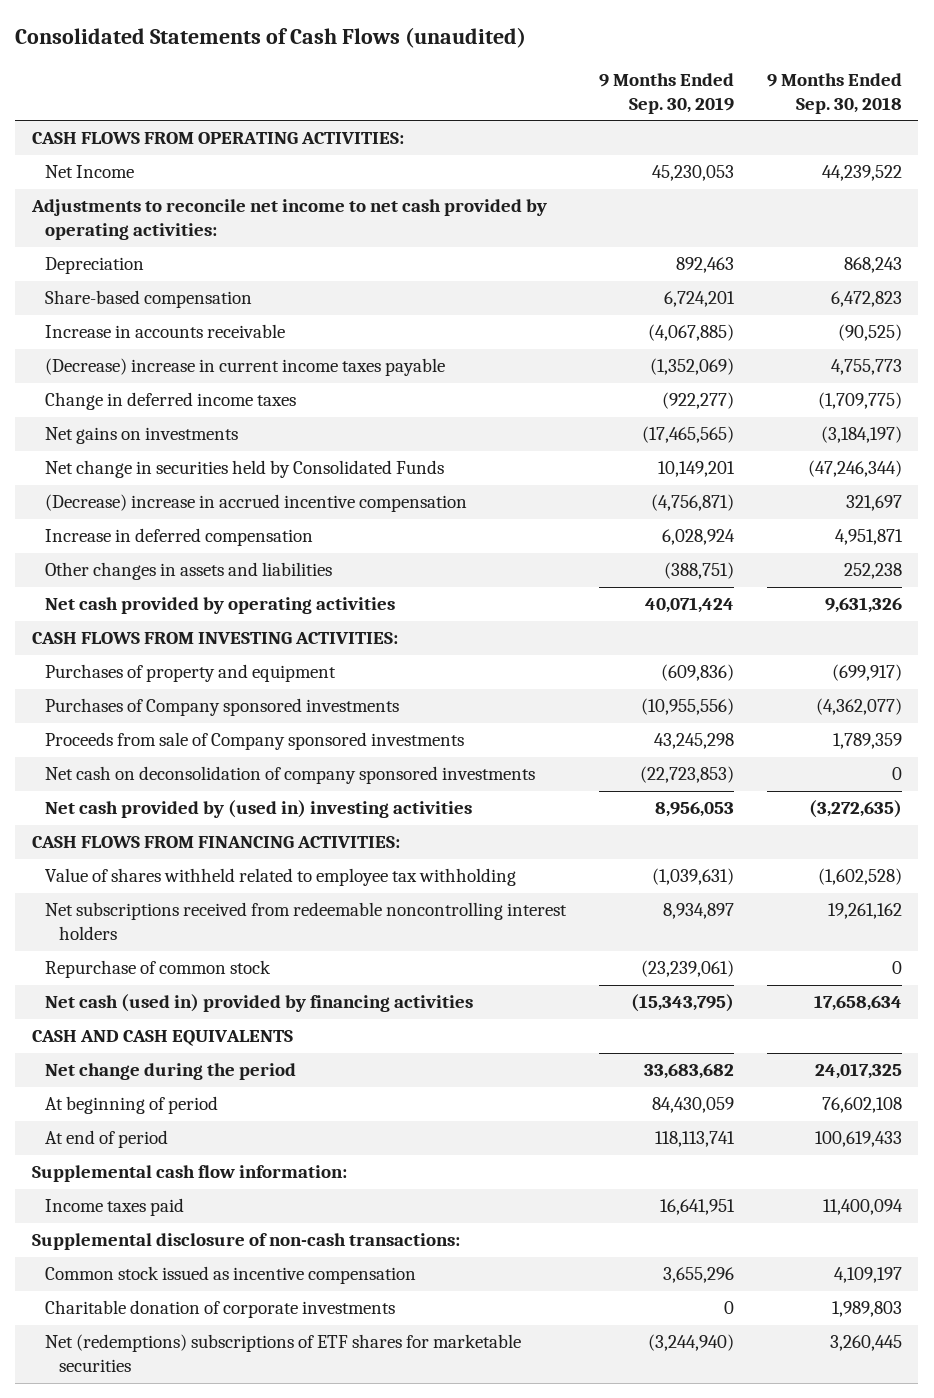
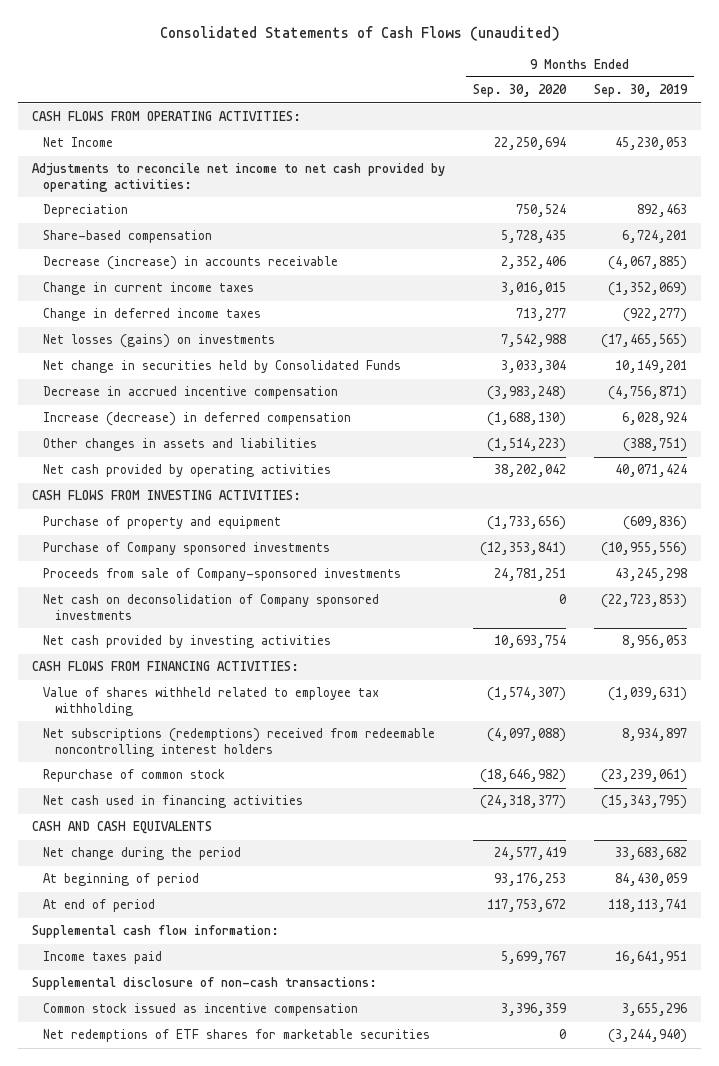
[766,72,902,114] 9 Months Ended Sep. 30, 2018 -> none
none -> [473,84,568,98] Sep. 30, 2020
[45,324,286,339] Increase in accounts receivable -> [43,256,339,271] Decrease (increase) in accounts receivable
[45,358,446,377] (Decrease) increase in current income taxes payable -> [43,282,255,296] Change in current income taxes
[45,427,239,445] Net gains on investments -> [43,334,276,349] Net losses (gains) on investments
[45,494,468,513] (Decrease) increase in accrued incentive compensation -> [43,386,339,400] Decrease in accrued incentive compensation
[45,528,314,547] Increase in deferred compensation -> [43,412,352,427] Increase (decrease) in deferred compensation
[45,664,337,683] Purchases of property and equipment -> [43,516,282,530] Purchase of property and equipment
[45,698,400,717] Purchases of Company sponsored investments -> [43,542,331,556] Purchase of Company sponsored investments
[45,732,465,751] Proceeds from sale of Company sponsored investments -> [43,568,402,582] Proceeds from sale of Company-sponsored investments
[45,766,536,785] Net cash on deconsolidation of company sponsored investments -> [43,594,380,620] Net cash on deconsolidation of Company sponsored investments
[45,800,473,819] Net cash provided by (used in) investing activities -> [43,635,332,649] Net cash provided by investing activities
[45,902,568,941] Net subscriptions received from redeemable noncontrolling interest holders -> [43,728,436,757] Net subscriptions (redemptions) received from redeemable noncontrolling interest holders
[45,994,474,1013] Net cash (used in) provided by financing activities -> [43,795,304,809] Net cash used in financing activities
[45,1300,396,1319] Charitable donation of corporate investments -> none
[45,1334,522,1373] Net (redemptions) subscriptions of ETF shares for marketable securities -> [43,1029,431,1043] Net redemptions of ETF shares for marketable securities

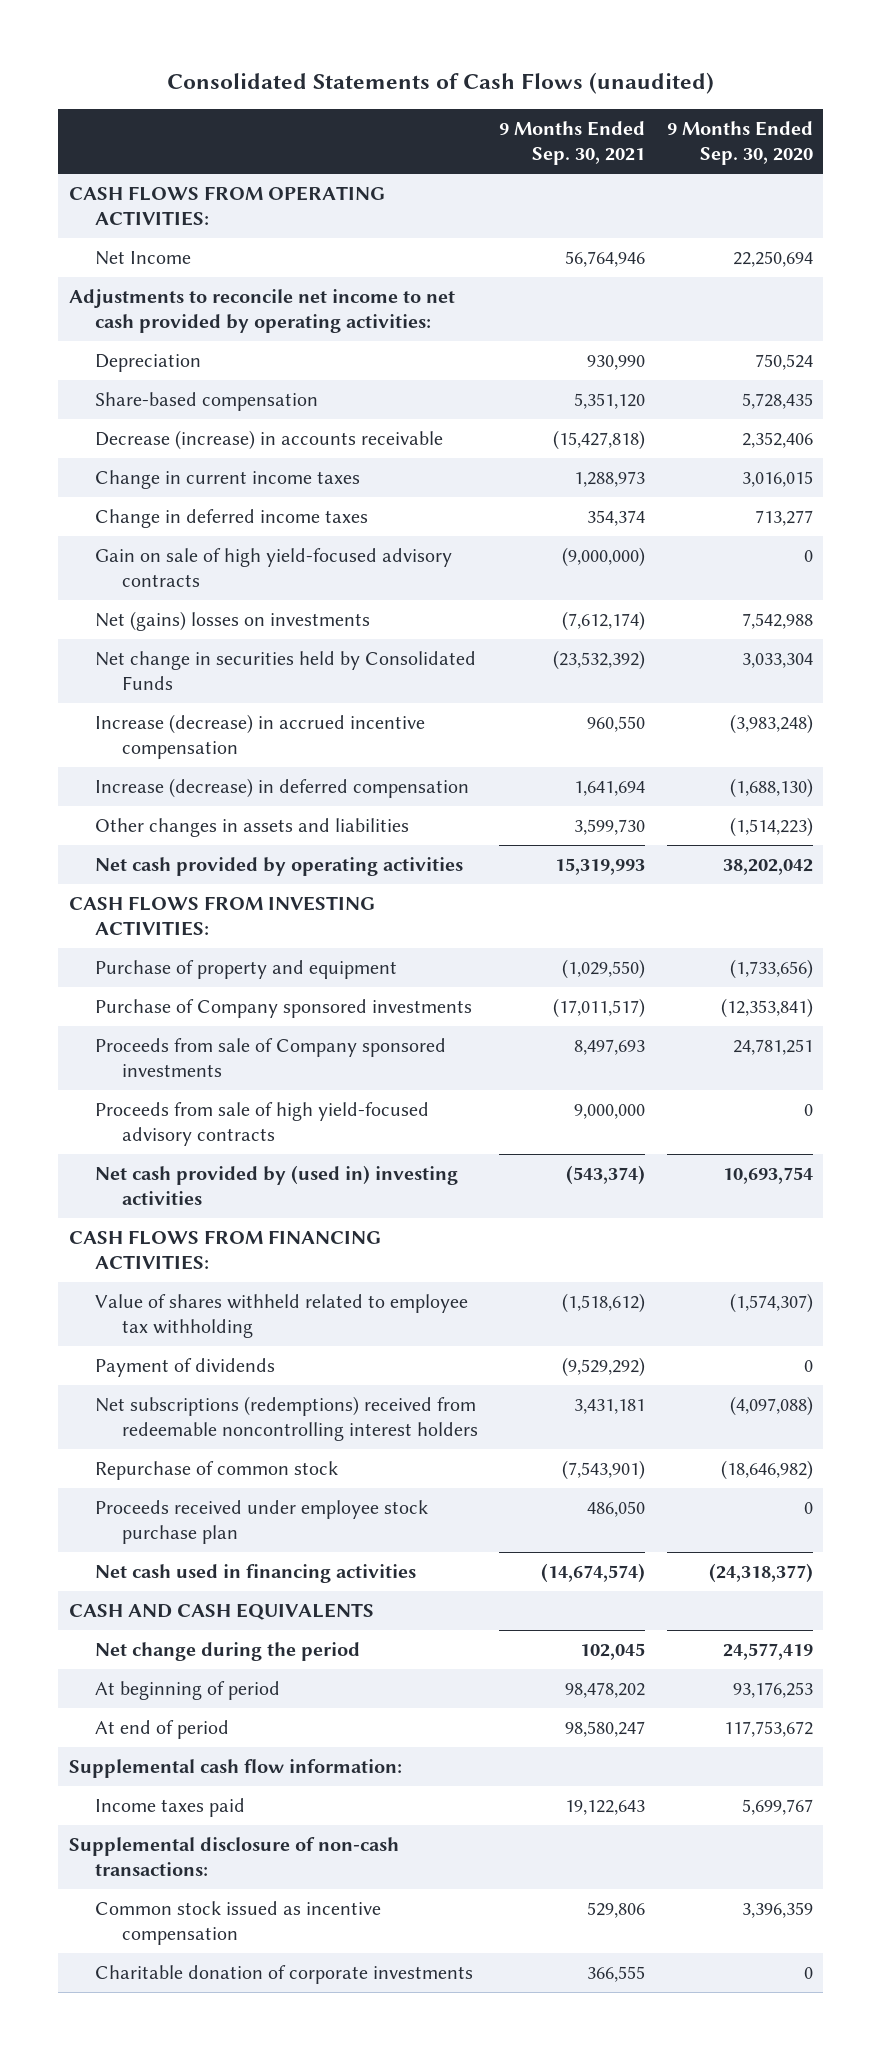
[594,84,689,98] Sep. 30, 2019 -> none
none -> [499,121,646,166] 9 Months Ended Sep. 30, 2021
none -> [95,547,453,587] Gain on sale of high yield-focused advisory contracts
[43,334,276,349] Net losses (gains) on investments -> [95,610,371,631] Net (gains) losses on investments
[43,386,339,400] Decrease in accrued incentive compensation -> [95,713,426,759] Increase (decrease) in accrued incentive compensation
[43,594,380,620] Net cash on deconsolidation of Company sponsored investments -> none
[43,568,402,582] Proceeds from sale of Company-sponsored investments -> [95,1037,447,1077] Proceeds from sale of Company sponsored investments
none -> [95,1101,430,1146] Proceeds from sale of high yield-focused advisory contracts
[43,635,332,649] Net cash provided by investing activities -> [95,1164,459,1205] Net cash provided by (used in) investing activities
none -> [95,1357,276,1377] Payment of dividends
none -> [95,1499,429,1544] Proceeds received under employee stock purchase plan
[43,1029,431,1043] Net redemptions of ETF shares for marketable securities -> none
none -> [95,1964,474,1984] Charitable donation of corporate investments

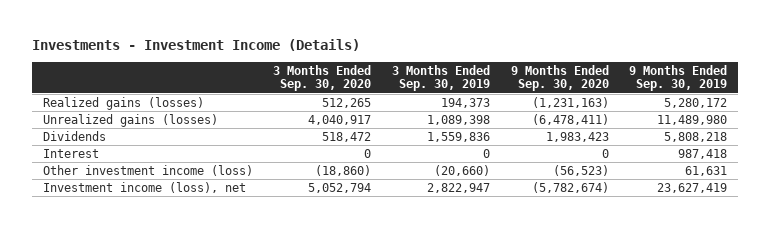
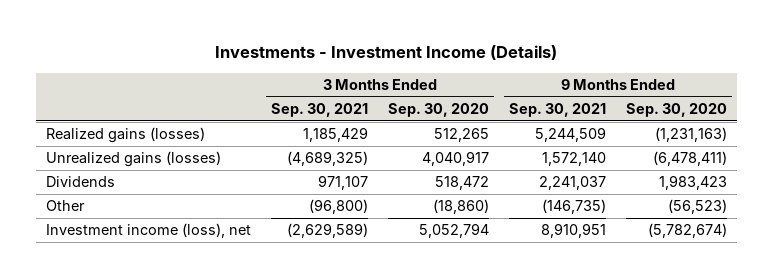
[392,64,491,92] 3 Months Ended Sep. 30, 2019 -> none
[629,64,728,92] 9 Months Ended Sep. 30, 2019 -> none
none -> [270,103,368,118] Sep. 30, 2021
none -> [508,103,606,118] Sep. 30, 2021
[42,148,99,158] Interest -> none
[42,164,253,176] Other investment income (loss) -> [45,200,85,212] Other

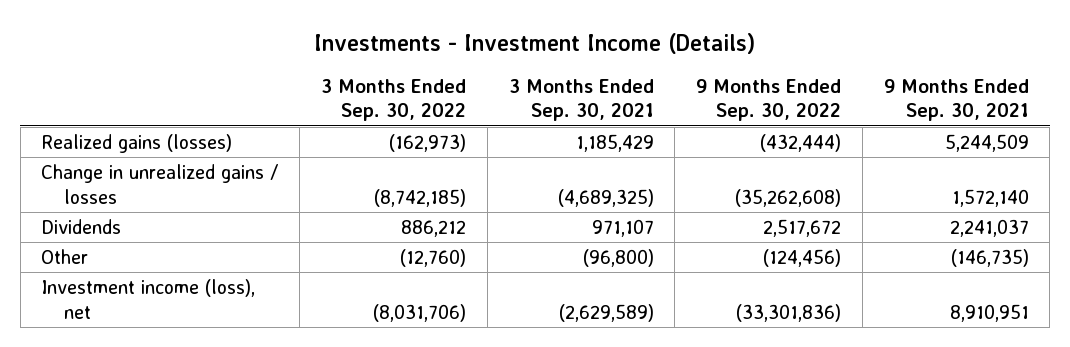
[387,103,489,118] Sep. 30, 2020 -> none
[625,103,727,118] Sep. 30, 2020 -> none
none -> [320,78,466,122] 3 Months Ended Sep. 30, 2022
none -> [696,78,842,122] 9 Months Ended Sep. 30, 2022
[45,151,221,168] Unrealized gains (losses) -> [41,163,279,204] Change in unrealized gains / losses

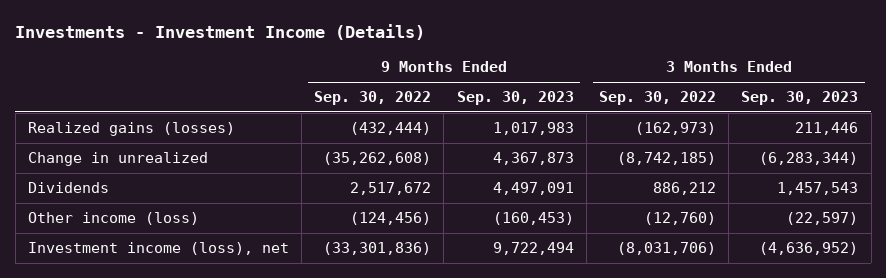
[508,78,654,122] 3 Months Ended Sep. 30, 2021 -> none
[883,78,1029,122] 9 Months Ended Sep. 30, 2021 -> none
none -> [456,91,574,106] Sep. 30, 2023
none -> [741,91,859,106] Sep. 30, 2023
[41,163,279,204] Change in unrealized gains / losses -> [27,152,208,167] Change in unrealized
[41,248,89,264] Other -> [27,212,199,226] Other income (loss)

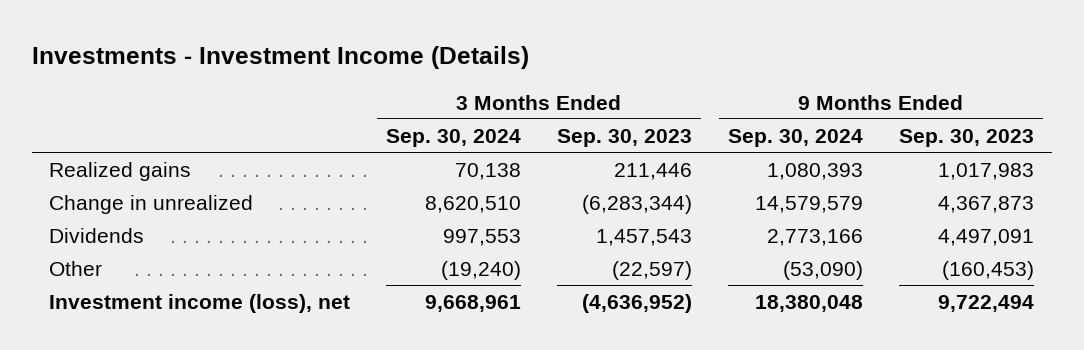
[314,91,432,106] Sep. 30, 2022 -> none
[599,91,717,106] Sep. 30, 2022 -> none
none -> [386,128,522,147] Sep. 30, 2024
none -> [728,128,864,147] Sep. 30, 2024
[27,122,235,137] Realized gains (losses) -> [49,161,192,181] Realized gains
[27,212,199,226] Other income (loss) -> [49,260,103,276] Other

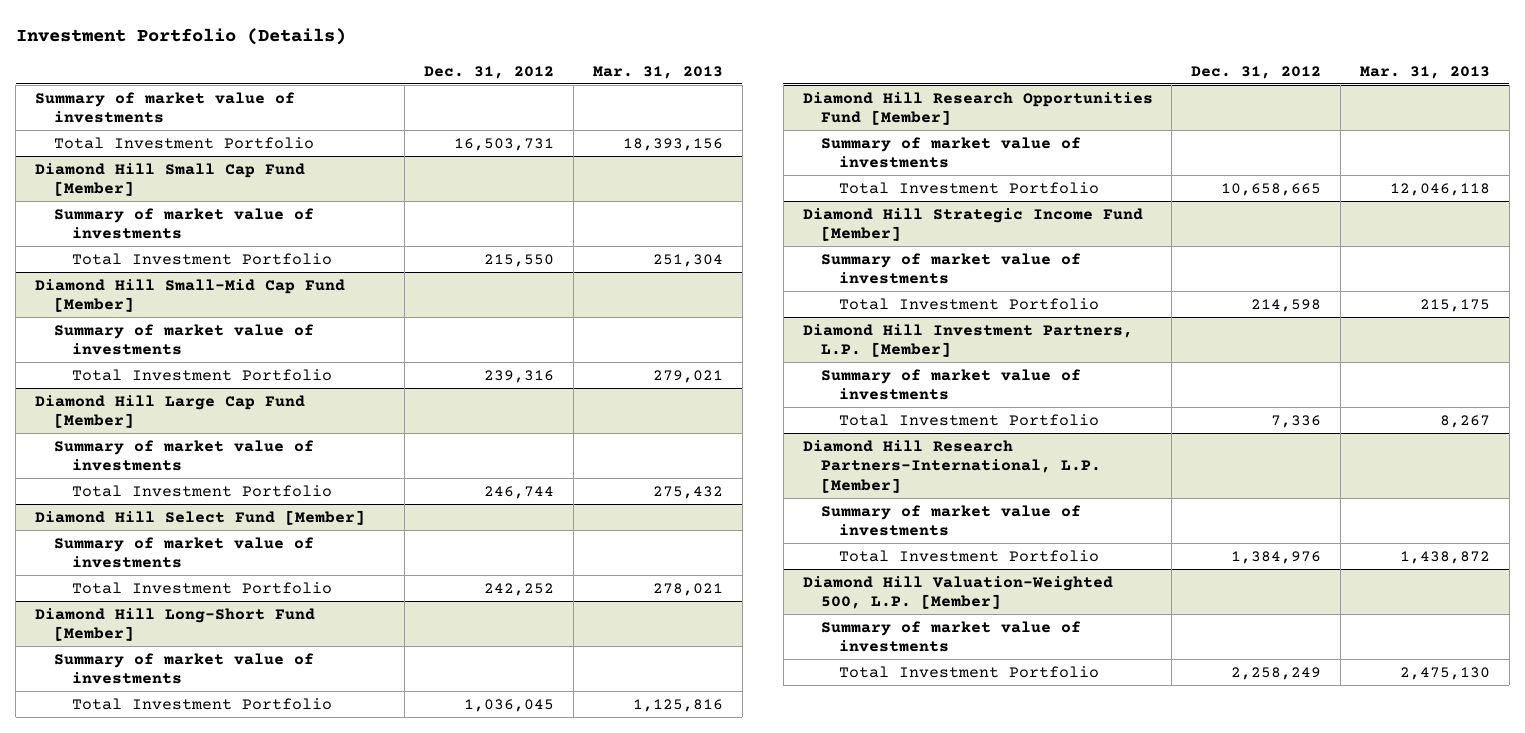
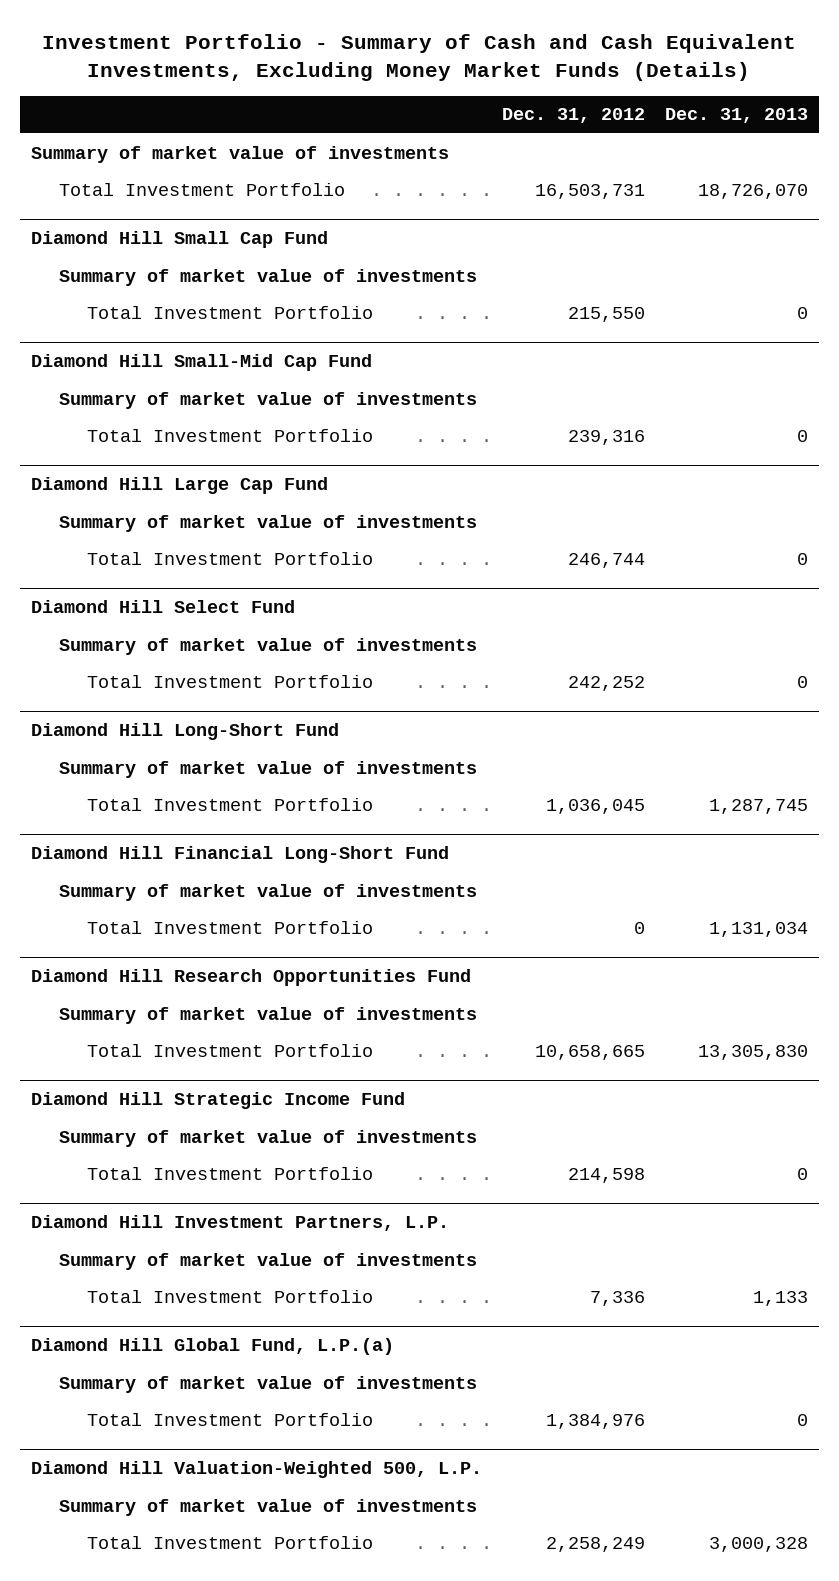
[15,28,346,46] Investment Portfolio (Details) -> [42,33,797,82] Investment Portfolio - Summary of Cash and Cash Equivalent Investments, Excluding Money Market Funds (Details)
[592,65,723,79] Mar. 31, 2013 -> none
none -> [665,108,809,124] Dec. 31, 2013
[35,162,306,197] Diamond Hill Small Cap Fund [Member] -> [30,231,328,249] Diamond Hill Small Cap Fund
[35,278,346,313] Diamond Hill Small-Mid Cap Fund [Member] -> [30,354,372,372] Diamond Hill Small-Mid Cap Fund
[35,394,306,429] Diamond Hill Large Cap Fund [Member] -> [30,477,328,495] Diamond Hill Large Cap Fund
[35,509,366,525] Diamond Hill Select Fund [Member] -> [30,600,295,614] Diamond Hill Select Fund
[35,607,316,642] Diamond Hill Long-Short Fund [Member] -> [30,723,339,741] Diamond Hill Long-Short Fund
[802,91,1153,126] Diamond Hill Research Opportunities Fund [Member] -> none
none -> [30,846,449,864] Diamond Hill Financial Long-Short Fund
none -> [87,920,374,934] Total Investment Portfolio
none -> [30,969,471,987] Diamond Hill Research Opportunities Fund
none -> [58,1006,477,1024] Summary of market value of investments
[802,207,1143,242] Diamond Hill Strategic Income Fund [Member] -> [30,1092,405,1110] Diamond Hill Strategic Income Fund
[802,323,1133,358] Diamond Hill Investment Partners, L.P. [Member] -> [30,1215,449,1232] Diamond Hill Investment Partners, L.P.
[802,439,1101,493] Diamond Hill Research Partners-International, L.P. [Member] -> none
none -> [30,1338,394,1356] Diamond Hill Global Fund, L.P.(a)
[802,575,1113,610] Diamond Hill Valuation-Weighted 500, L.P. [Member] -> [30,1461,482,1479] Diamond Hill Valuation-Weighted 500, L.P.

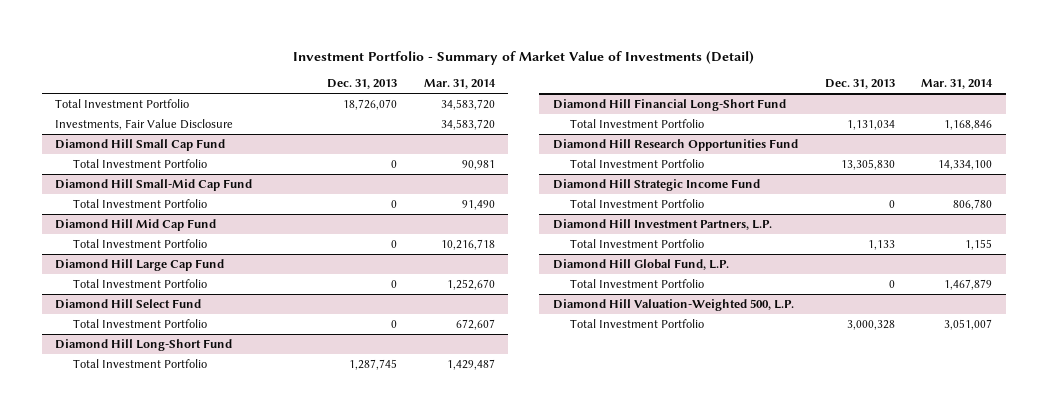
[42,33,797,82] Investment Portfolio - Summary of Cash and Cash Equivalent Investments, Excluding Money Market Funds (Details) -> [292,50,754,65] Investment Portfolio - Summary of Market Value of Investments (Detail)
[501,108,645,124] Dec. 31, 2012 -> none
none -> [423,79,496,90] Mar. 31, 2014
[30,145,449,163] Summary of market value of investments -> none
none -> [55,119,234,131] Investments, Fair Value Disclosure
[58,268,477,286] Summary of market value of investments -> none
[58,391,477,409] Summary of market value of investments -> none
none -> [55,219,217,232] Diamond Hill Mid Cap Fund
none -> [72,239,207,249] Total Investment Portfolio
[58,514,477,532] Summary of market value of investments -> none
[58,637,477,655] Summary of market value of investments -> none
[58,760,477,778] Summary of market value of investments -> none
[58,883,477,901] Summary of market value of investments -> none
[58,1006,477,1024] Summary of market value of investments -> none
[58,1129,477,1147] Summary of market value of investments -> none
[58,1252,477,1270] Summary of market value of investments -> none
[58,1375,477,1393] Summary of market value of investments -> none
[30,1338,394,1356] Diamond Hill Global Fund, L.P.(a) -> [552,259,729,271] Diamond Hill Global Fund, L.P.
[58,1498,477,1516] Summary of market value of investments -> none

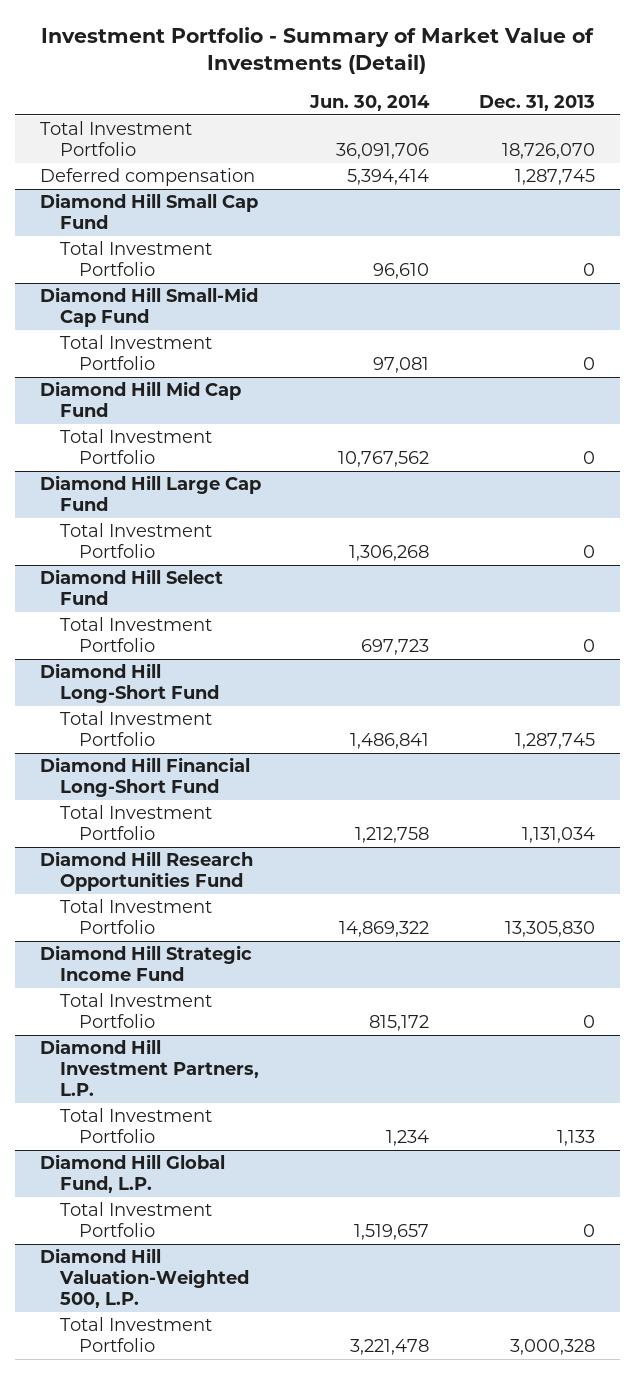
[423,79,496,90] Mar. 31, 2014 -> none
none -> [309,94,431,111] Jun. 30, 2014
[55,119,234,131] Investments, Fair Value Disclosure -> none
none -> [39,168,255,187] Deferred compensation

